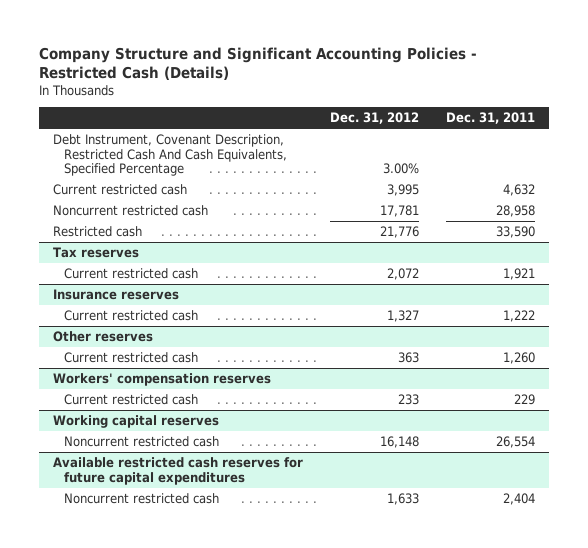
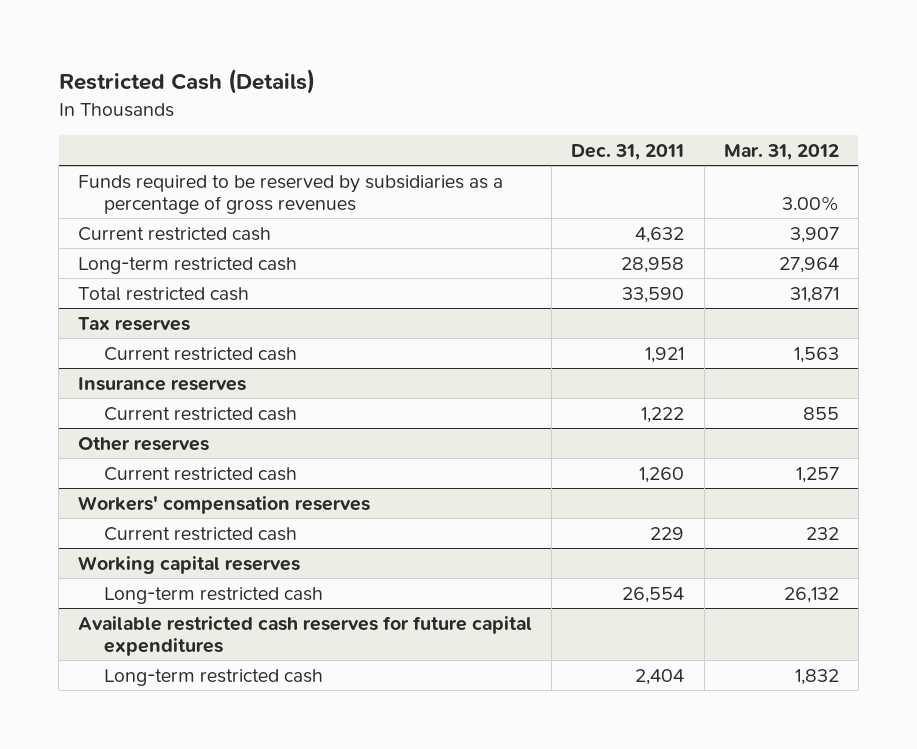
[39,46,478,80] Company Structure and Significant Accounting Policies - Restricted Cash (Details) -> [58,69,315,95] Restricted Cash (Details)
[330,112,420,125] Dec. 31, 2012 -> none
none -> [723,143,839,160] Mar. 31, 2012
[52,134,287,177] Debt Instrument, Covenant Description, Restricted Cash And Cash Equivalents, Specified Percentage -> [78,174,504,215] Funds required to be reserved by subsidiaries as a percentage of gross revenues
[52,205,208,217] Noncurrent restricted cash -> [78,256,298,274] Long-term restricted cash
[52,226,142,238] Restricted cash -> [78,286,250,301] Total restricted cash
[63,436,219,448] Noncurrent restricted cash -> [104,586,324,604] Long-term restricted cash
[63,493,219,505] Noncurrent restricted cash -> [104,668,324,686] Long-term restricted cash

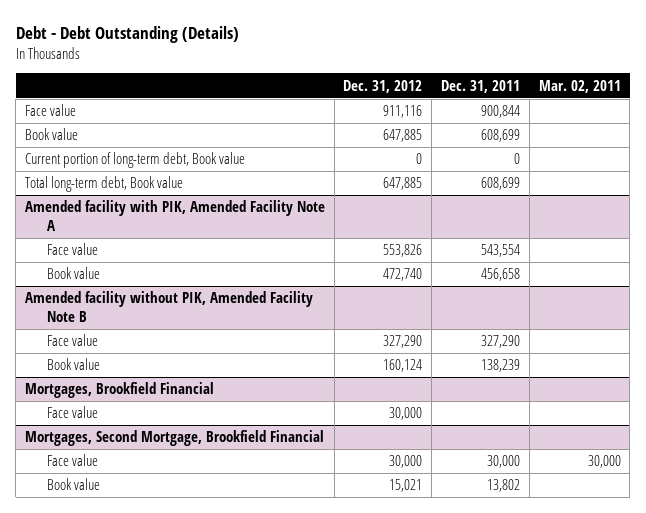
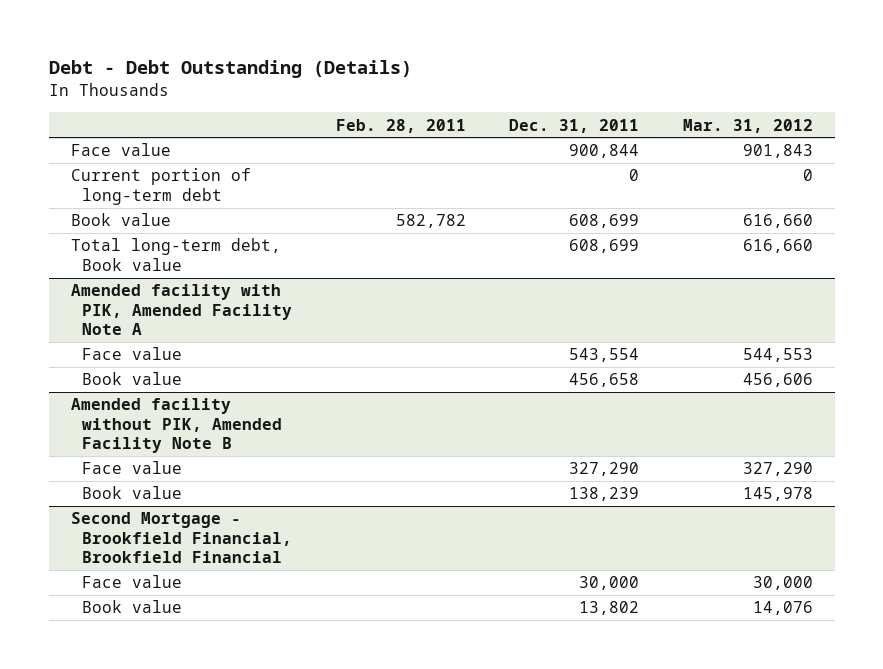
[343,79,423,93] Dec. 31, 2012 -> none
[538,79,621,93] Mar. 02, 2011 -> none
none -> [335,118,466,133] Feb. 28, 2011
none -> [682,118,813,133] Mar. 31, 2012
none -> [70,168,251,205] Current portion of long-term debt
[24,152,245,169] Current portion of long-term debt, Book value -> none
[24,382,214,399] Mortgages, Brookfield Financial -> none
[46,406,98,419] Face value -> none
[24,430,324,447] Mortgages, Second Mortgage, Brookfield Financial -> [70,512,293,563] Second Mortgage - Brookfield Financial, Brookfield Financial

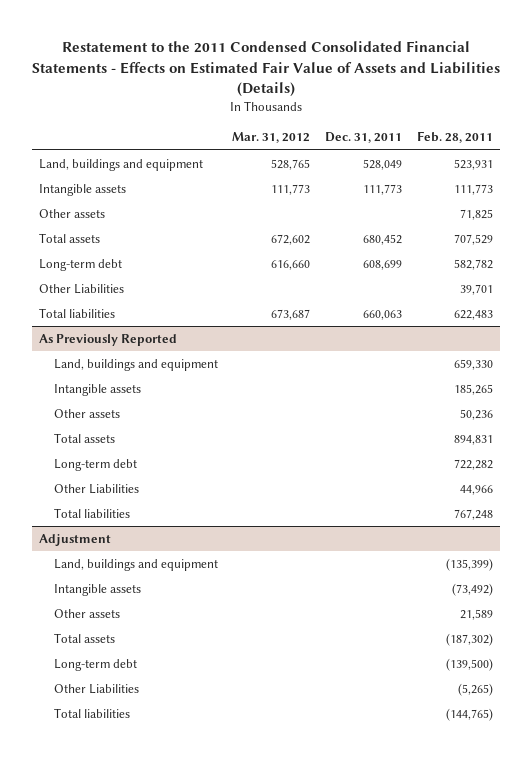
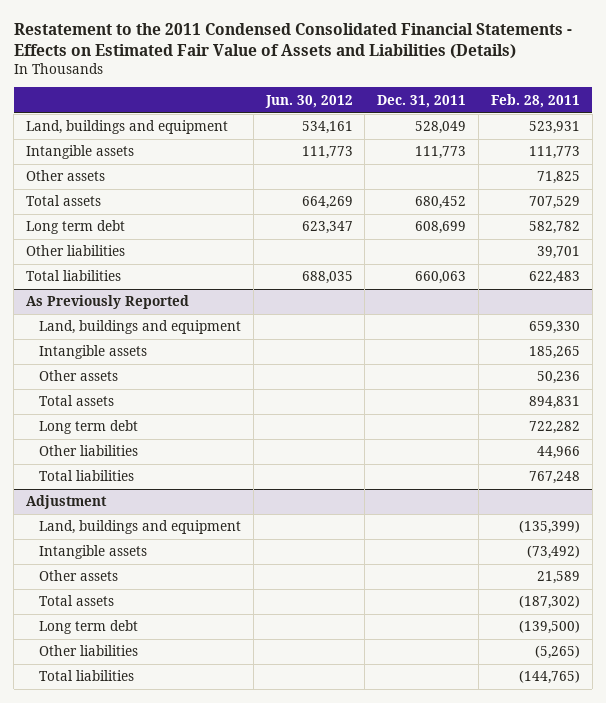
[232,132,311,144] Mar. 31, 2012 -> none
none -> [264,94,353,108] Jun. 30, 2012
[39,258,123,271] Long-term debt -> [26,220,126,235] Long term debt
[39,283,125,294] Other Liabilities -> [26,245,126,257] Other liabilities
[53,458,137,471] Long-term debt -> [38,420,138,435] Long term debt
[53,483,139,494] Other Liabilities -> [38,445,138,457] Other liabilities
[53,658,137,671] Long-term debt -> [38,620,138,635] Long term debt
[53,683,139,694] Other Liabilities -> [38,645,138,657] Other liabilities

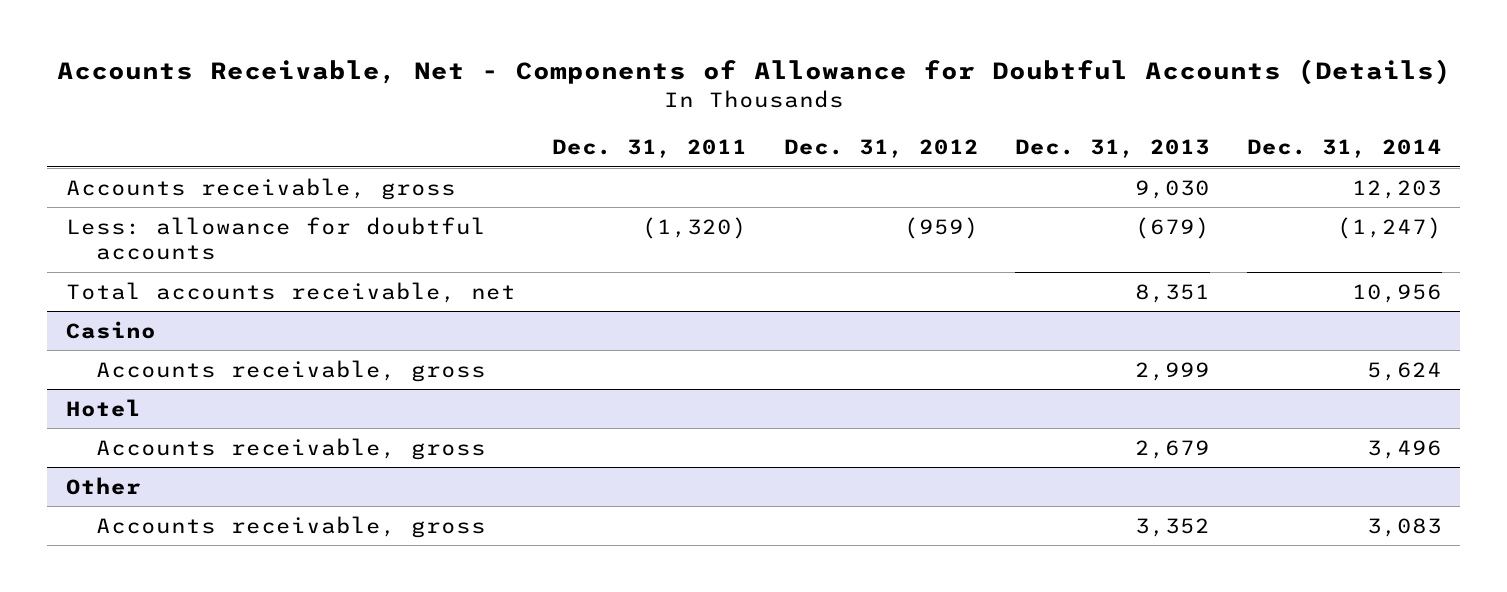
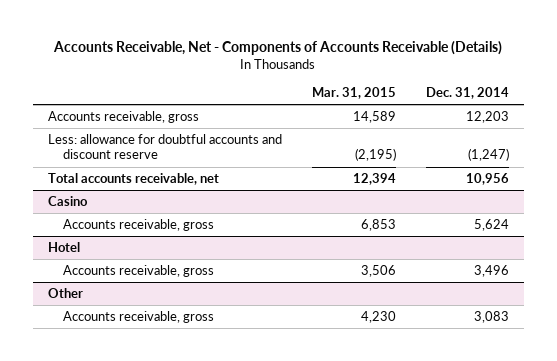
[56,59,1451,86] Accounts Receivable, Net - Components of Allowance for Doubtful Accounts (Details) -> [53,40,503,55] Accounts Receivable, Net - Components of Accounts Receivable (Details)
[552,139,748,159] Dec. 31, 2011 -> none
[783,139,979,159] Dec. 31, 2012 -> none
[1015,139,1211,159] Dec. 31, 2013 -> none
none -> [311,86,396,99] Mar. 31, 2015
[65,216,486,261] Less: allowance for doubtful accounts -> [47,134,282,160] Less: allowance for doubtful accounts and discount reserve

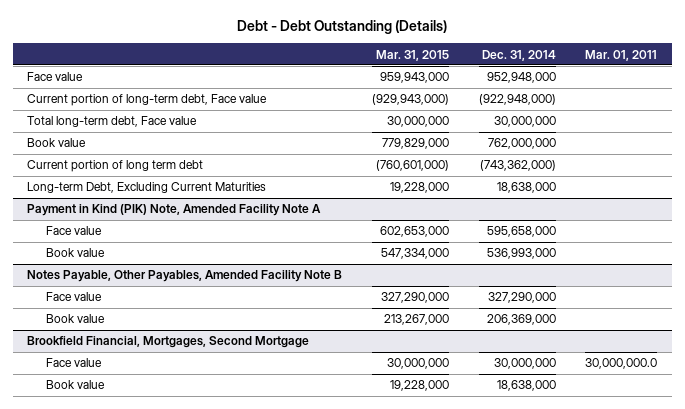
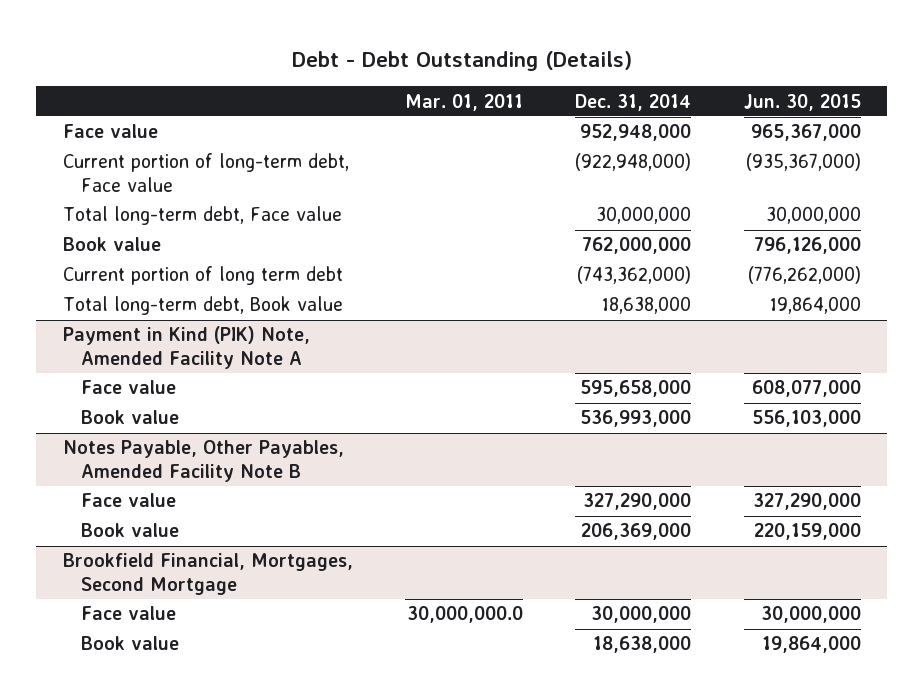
[376,49,450,61] Mar. 31, 2015 -> none
none -> [743,93,861,111] Jun. 30, 2015
[27,182,267,194] Long-term Debt, Excluding Current Maturities -> [62,296,343,316] Total long-term debt, Book value

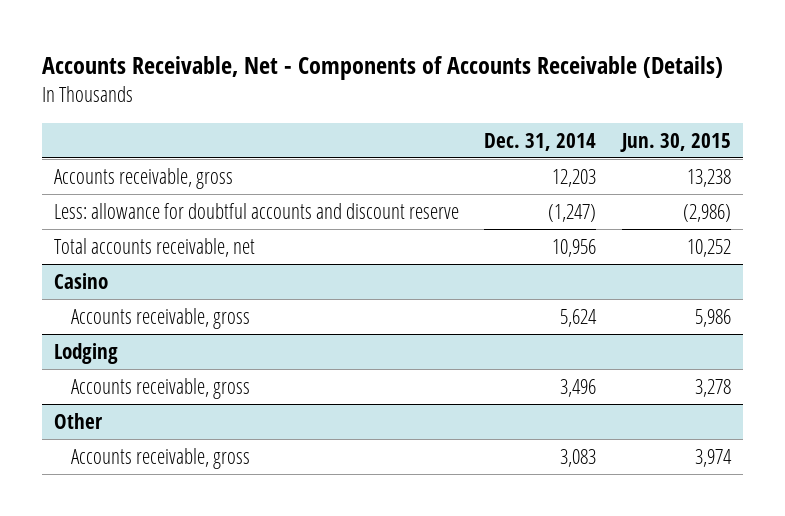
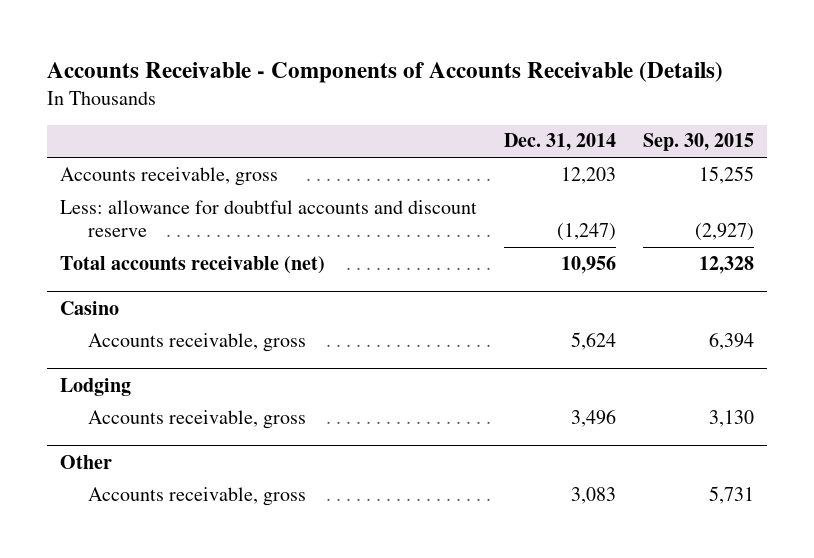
[41,56,723,81] Accounts Receivable, Net - Components of Accounts Receivable (Details) -> [47,62,724,84] Accounts Receivable - Components of Accounts Receivable (Details)
[619,132,731,152] Jun. 30, 2015 -> none
none -> [642,133,754,152] Sep. 30, 2015
[54,237,256,257] Total accounts receivable, net -> [60,255,326,274] Total accounts receivable (net)

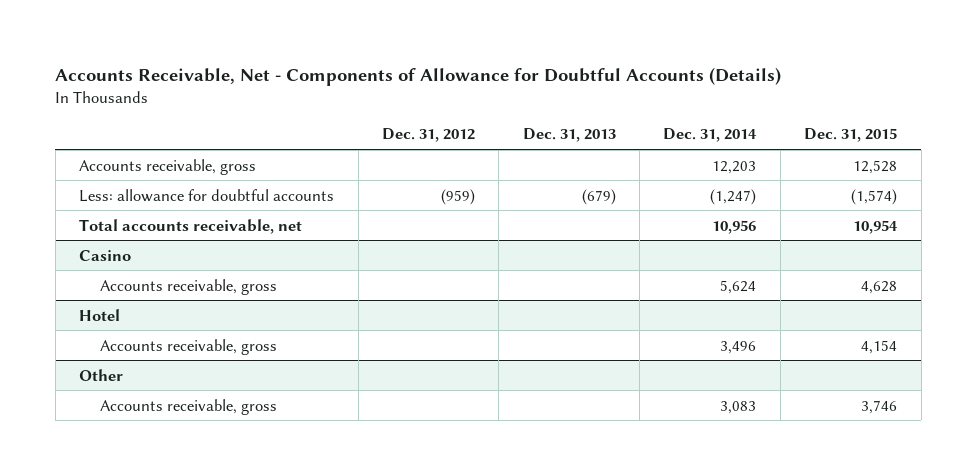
[47,62,724,84] Accounts Receivable - Components of Accounts Receivable (Details) -> [55,66,782,86] Accounts Receivable, Net - Components of Allowance for Doubtful Accounts (Details)
[642,133,754,152] Sep. 30, 2015 -> none
none -> [381,128,475,143] Dec. 31, 2012
none -> [522,128,616,143] Dec. 31, 2013
none -> [804,128,898,143] Dec. 31, 2015
[60,199,478,238] Less: allowance for doubtful accounts and discount reserve -> [79,188,335,202] Less: allowance for doubtful accounts
[60,255,326,274] Total accounts receivable (net) -> [79,218,303,234] Total accounts receivable, net
[60,377,132,396] Lodging -> none
none -> [79,308,121,321] Hotel

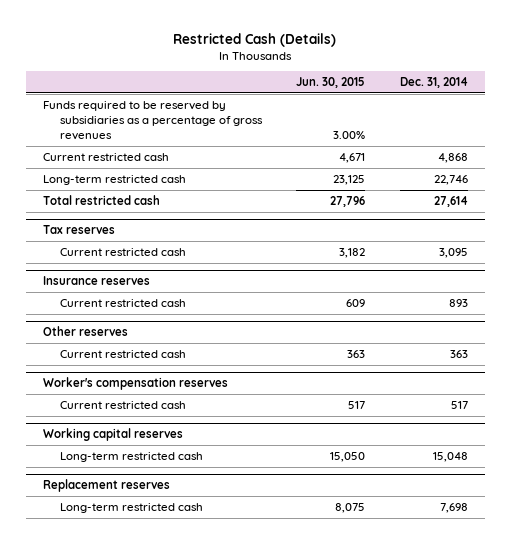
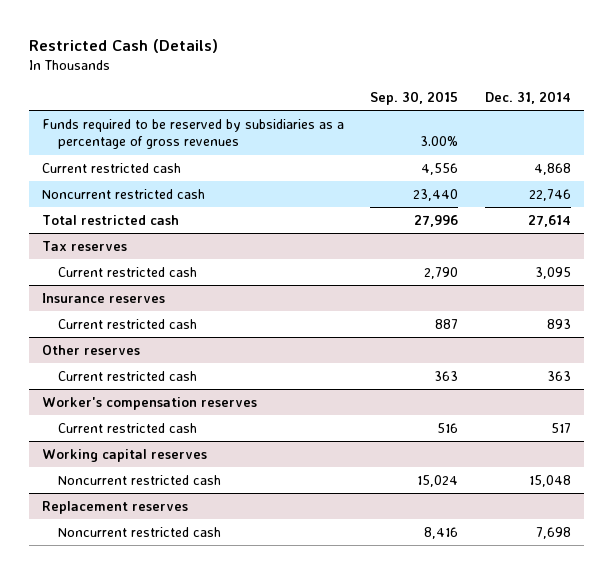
[296,77,366,89] Jun. 30, 2015 -> none
none -> [370,90,459,105] Sep. 30, 2015
[43,174,187,185] Long-term restricted cash -> [42,188,206,199] Noncurrent restricted cash
[59,451,203,462] Long-term restricted cash -> [57,474,221,485] Noncurrent restricted cash
[59,502,203,513] Long-term restricted cash -> [57,526,221,537] Noncurrent restricted cash

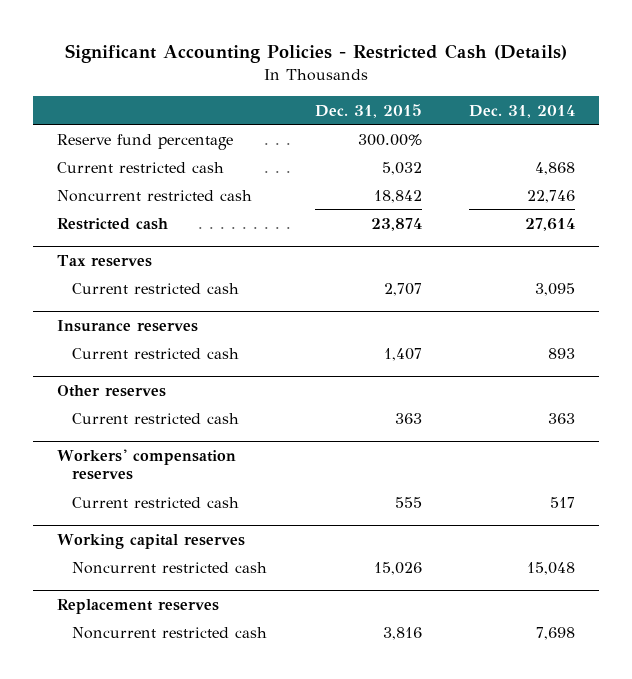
[28,38,218,53] Restricted Cash (Details) -> [64,44,567,64] Significant Accounting Policies - Restricted Cash (Details)
[370,90,459,105] Sep. 30, 2015 -> none
none -> [314,103,422,118] Dec. 31, 2015
[42,118,345,150] Funds required to be reserved by subsidiaries as a percentage of gross revenues -> [57,133,234,150] Reserve fund percentage
[42,214,180,225] Total restricted cash -> [57,217,169,230] Restricted cash
[42,396,258,410] Worker's compensation reserves -> [57,448,237,481] Workers' compensation reserves

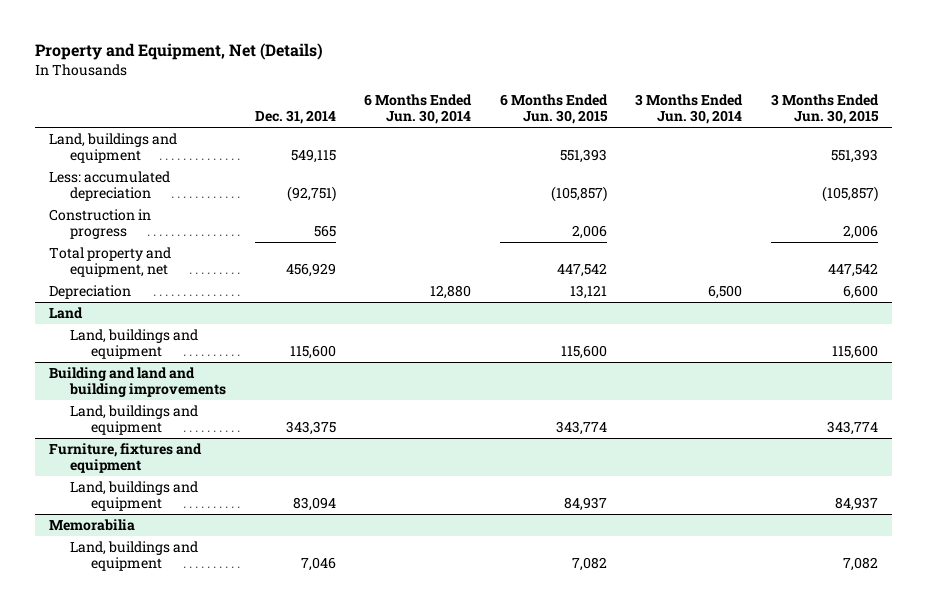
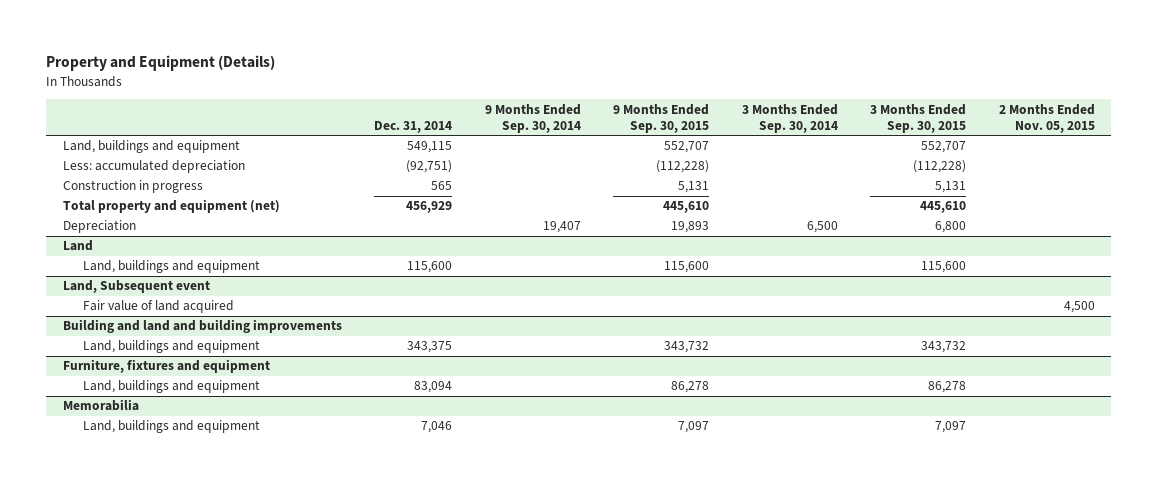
[34,43,323,61] Property and Equipment, Net (Details) -> [46,55,276,72] Property and Equipment (Details)
[364,94,473,125] 6 Months Ended Jun. 30, 2014 -> none
[499,94,608,125] 6 Months Ended Jun. 30, 2015 -> none
[635,94,744,125] 3 Months Ended Jun. 30, 2014 -> none
[770,94,879,125] 3 Months Ended Jun. 30, 2015 -> none
none -> [484,103,581,133] 9 Months Ended Sep. 30, 2014
none -> [613,103,710,133] 9 Months Ended Sep. 30, 2015
none -> [741,103,838,133] 3 Months Ended Sep. 30, 2014
none -> [870,103,967,133] 3 Months Ended Sep. 30, 2015
none -> [998,103,1095,133] 2 Months Ended Nov. 05, 2015
[49,247,172,278] Total property and equipment, net -> [62,199,280,214] Total property and equipment (net)
none -> [62,280,210,294] Land, Subsequent event
none -> [82,300,234,314] Fair value of land acquired

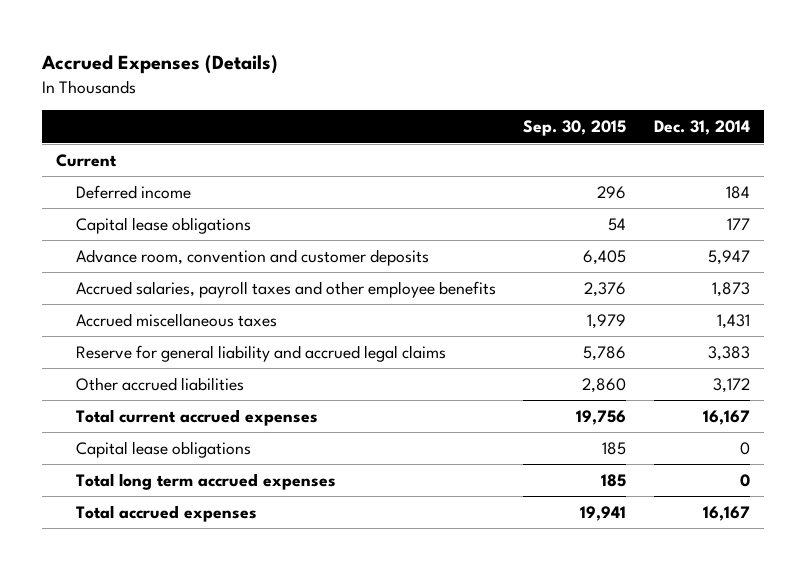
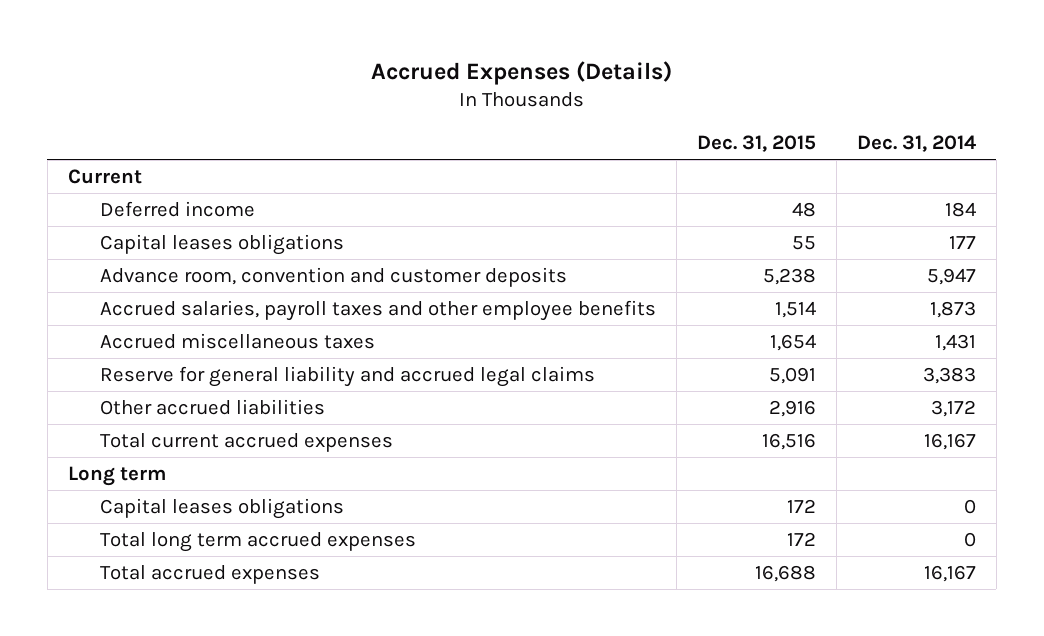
[523,120,627,137] Sep. 30, 2015 -> none
none -> [696,135,816,153] Dec. 31, 2015
[75,217,251,235] Capital lease obligations -> [99,233,344,255] Capital leases obligations
none -> [67,465,166,486] Long term
[75,441,251,459] Capital lease obligations -> [99,497,344,519] Capital leases obligations

